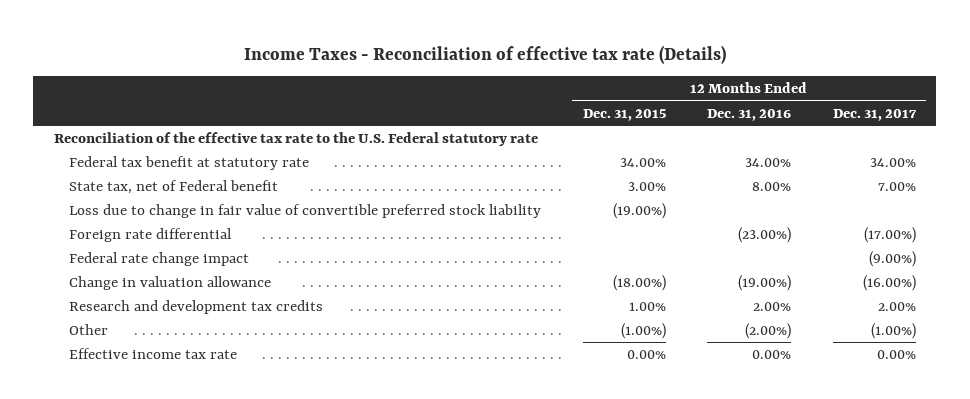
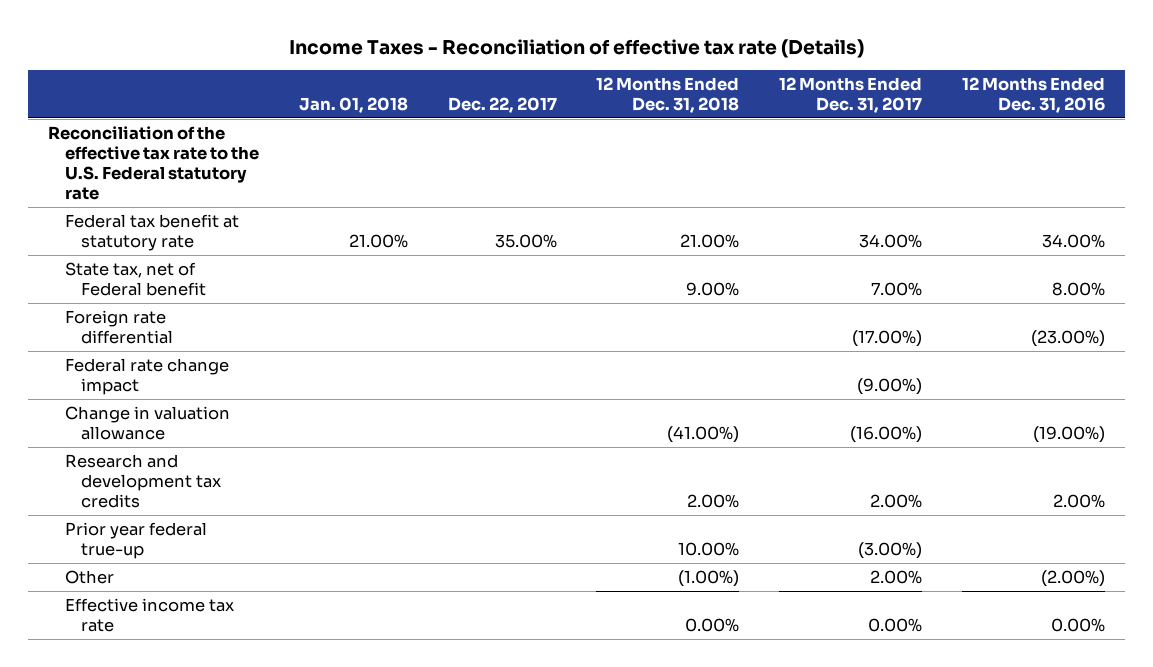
[582,108,666,121] Dec. 31, 2015 -> none
none -> [298,97,408,114] Jan. 01, 2018
none -> [447,97,557,114] Dec. 22, 2017
none -> [596,77,740,114] 12 Months Ended Dec. 31, 2018
[69,203,542,218] Loss due to change in fair value of convertible preferred stock liability -> none
none -> [64,521,207,559] Prior year federal true-up
[870,322,916,339] (1.00%) -> [870,569,923,584] 2.00%

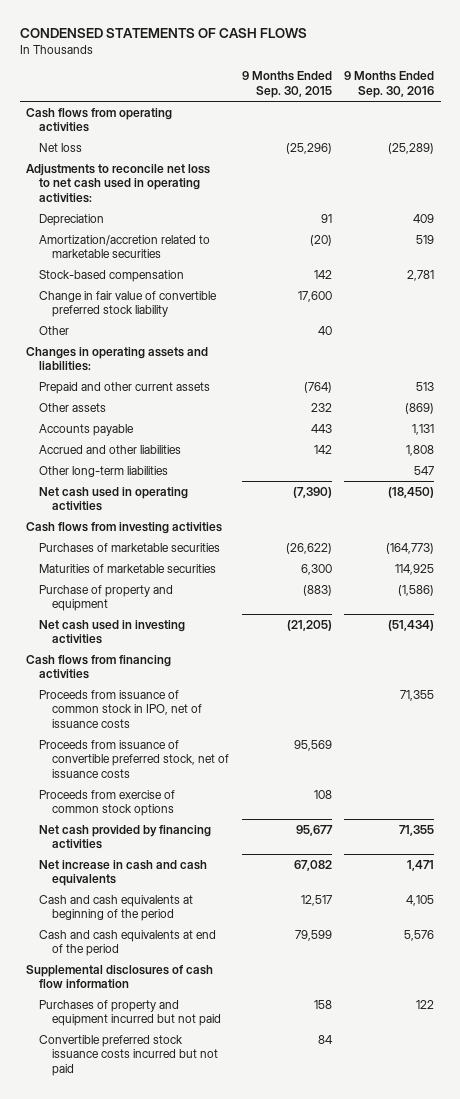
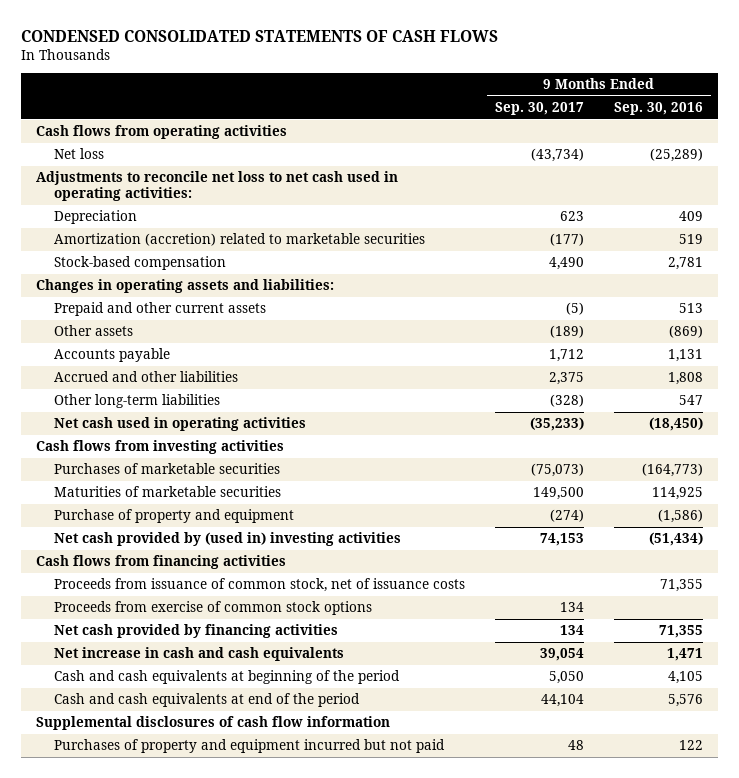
[19,28,307,39] CONDENSED STATEMENTS OF CASH FLOWS -> [20,29,498,42] CONDENSED CONSOLIDATED STATEMENTS OF CASH FLOWS
[241,71,332,99] 9 Months Ended Sep. 30, 2015 -> none
none -> [495,102,585,116] Sep. 30, 2017
[38,234,210,259] Amortization/accretion related to marketable securities -> [53,233,425,247] Amortization (accretion) related to marketable securities
[38,290,217,318] Change in fair value of convertible preferred stock liability -> none
[38,325,69,335] Other -> none
[38,619,185,645] Net cash used in investing activities -> [53,532,401,547] Net cash provided by (used in) investing activities
[38,739,229,778] Proceeds from issuance of convertible preferred stock, net of issuance costs -> none
[38,689,202,728] Proceeds from issuance of common stock in IPO, net of issuance costs -> [53,578,465,593] Proceeds from issuance of common stock, net of issuance costs
[38,1034,218,1076] Convertible preferred stock issuance costs incurred but not paid -> none

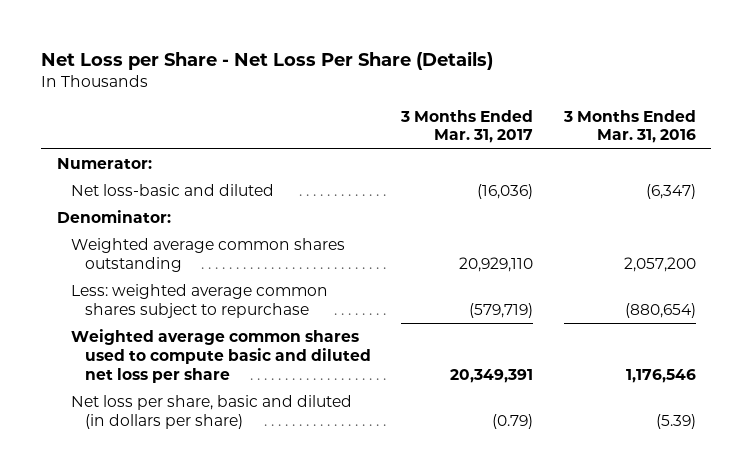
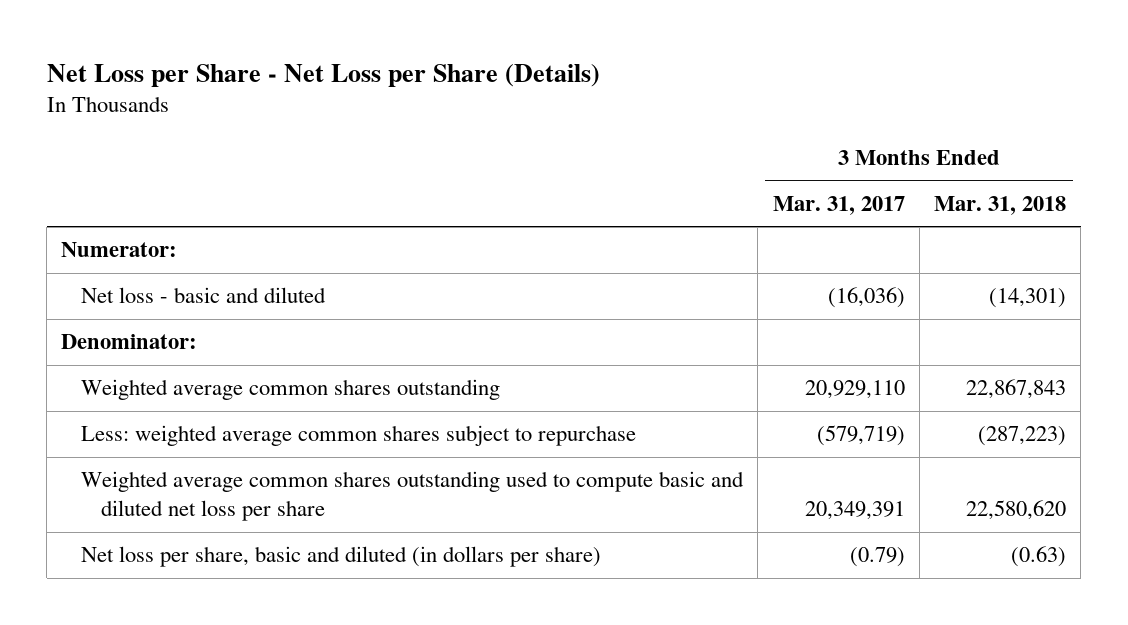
[41,50,494,70] Net Loss per Share - Net Loss Per Share (Details) -> [46,63,600,87] Net Loss per Share - Net Loss per Share (Details)
[562,109,696,144] 3 Months Ended Mar. 31, 2016 -> none
none -> [934,195,1067,215] Mar. 31, 2018
[70,184,274,197] Net loss-basic and diluted -> [81,287,327,304] Net loss - basic and diluted
[70,329,371,383] Weighted average common shares used to compute basic and diluted net loss per share -> [81,471,745,522] Weighted average common shares outstanding used to compute basic and diluted net loss per share

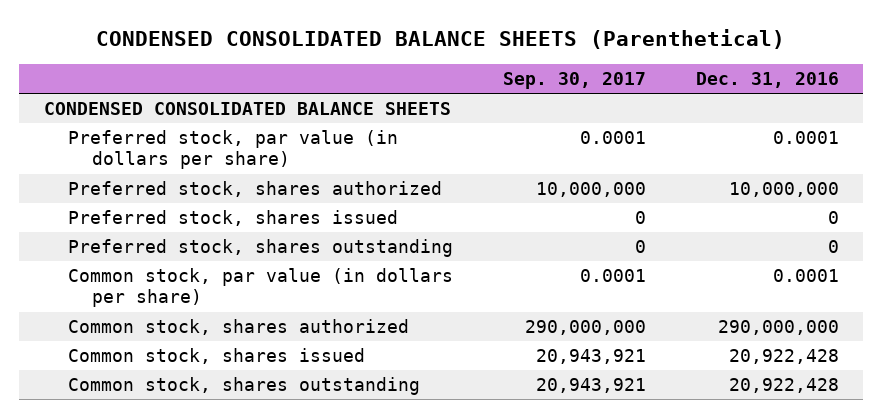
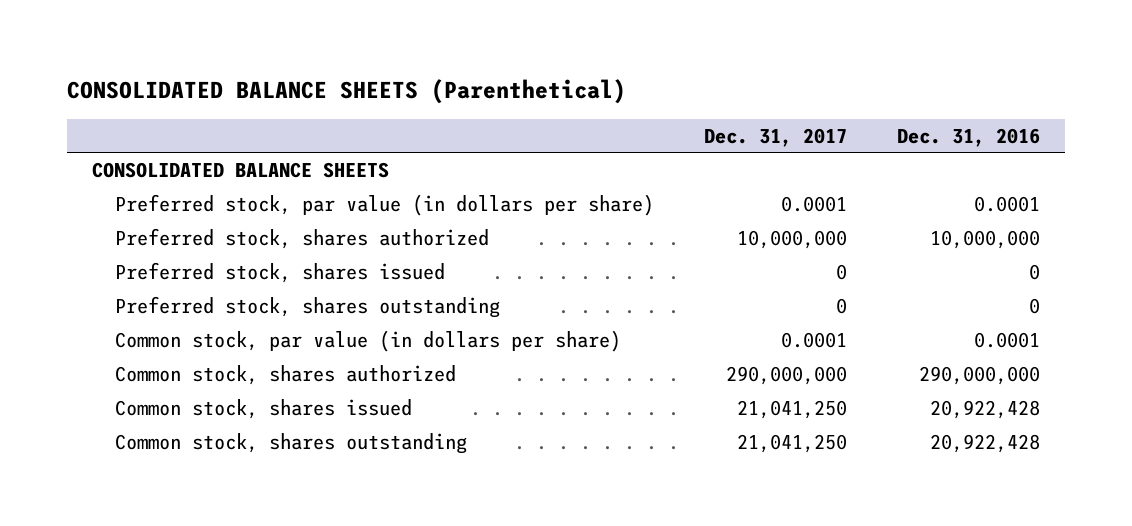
[96,29,786,50] CONDENSED CONSOLIDATED BALANCE SHEETS (Parenthetical) -> [67,79,627,105] CONSOLIDATED BALANCE SHEETS (Parenthetical)
[502,72,646,90] Sep. 30, 2017 -> none
none -> [703,127,847,147] Dec. 31, 2017
[43,102,451,116] CONDENSED CONSOLIDATED BALANCE SHEETS -> [92,162,390,179] CONSOLIDATED BALANCE SHEETS

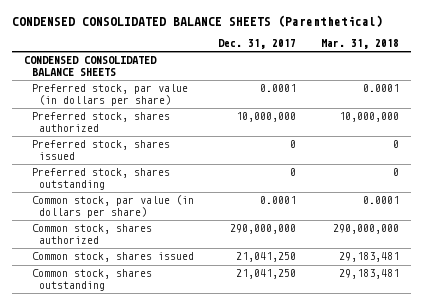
[67,79,627,105] CONSOLIDATED BALANCE SHEETS (Parenthetical) -> [12,15,384,28] CONDENSED CONSOLIDATED BALANCE SHEETS (Parenthetical)
[896,127,1040,147] Dec. 31, 2016 -> none
none -> [320,39,399,50] Mar. 31, 2018
[92,162,390,179] CONSOLIDATED BALANCE SHEETS -> [24,56,158,76] CONDENSED CONSOLIDATED BALANCE SHEETS

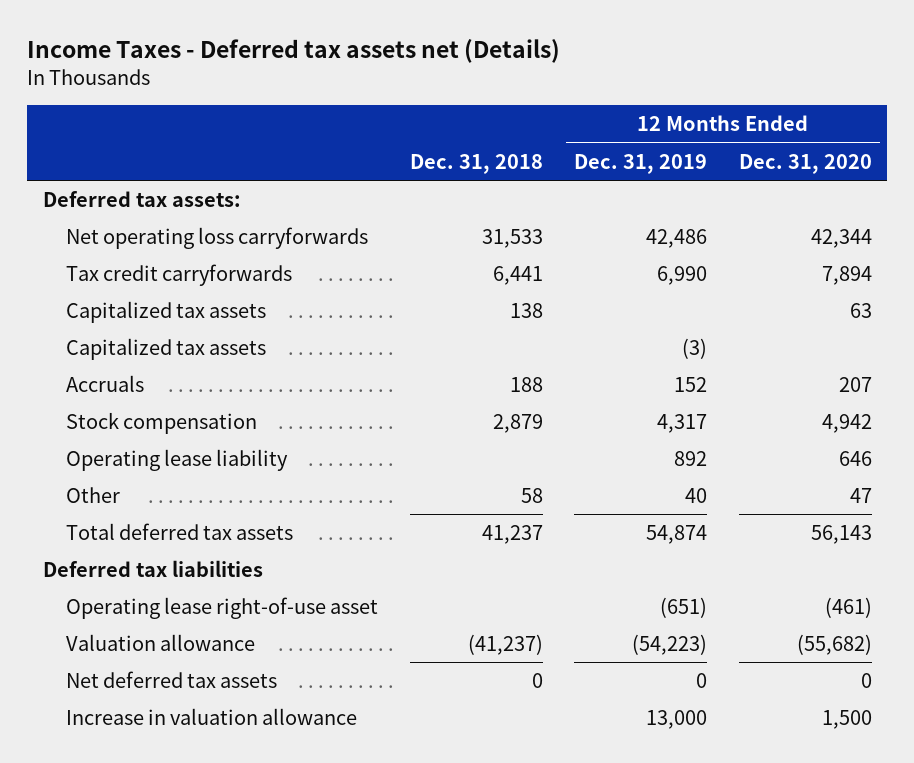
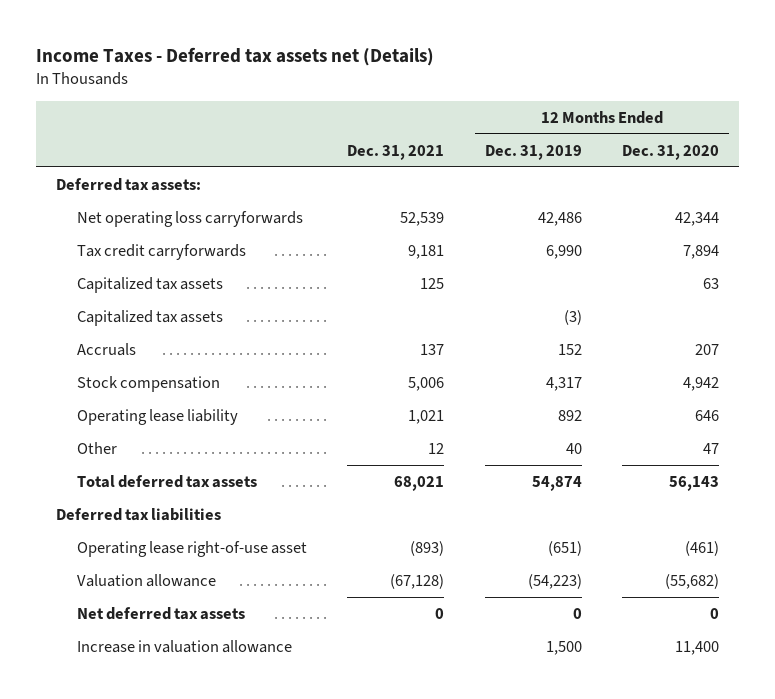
[409,153,543,174] Dec. 31, 2018 -> none
none -> [347,144,445,160] Dec. 31, 2021
[646,710,708,730] 13,000 -> [545,640,582,655] 1,500
[821,710,872,730] 1,500 -> [675,640,720,655] 11,400

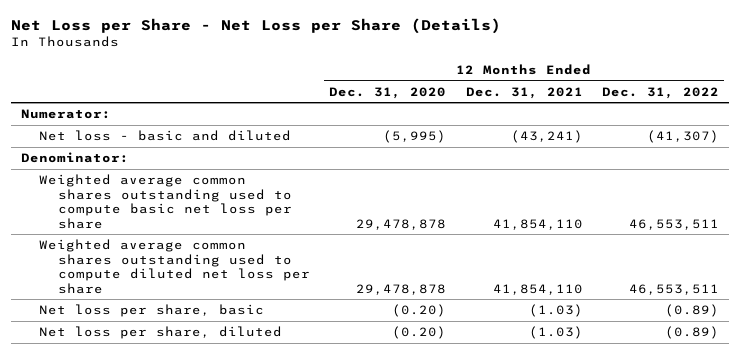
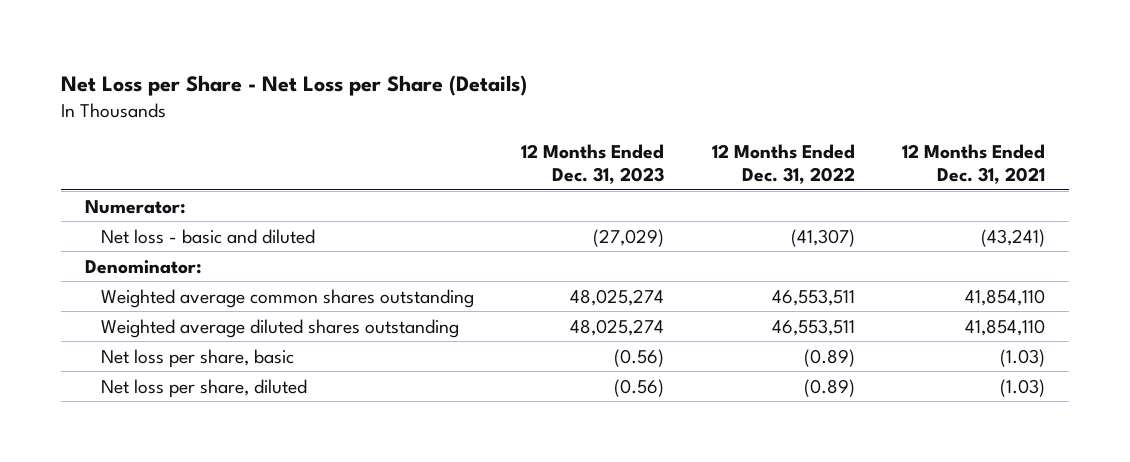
[329,86,447,99] Dec. 31, 2020 -> none
none -> [521,143,665,184] 12 Months Ended Dec. 31, 2023
[39,174,292,229] Weighted average common shares outstanding used to compute basic net loss per share -> [100,288,474,308] Weighted average common shares outstanding
[39,239,310,294] Weighted average common shares outstanding used to compute diluted net loss per share -> [100,318,459,338] Weighted average diluted shares outstanding

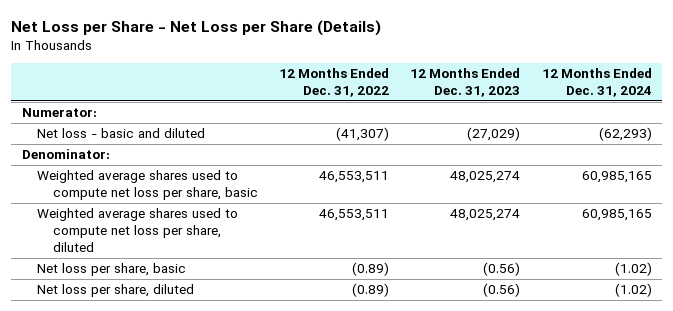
[902,143,1046,184] 12 Months Ended Dec. 31, 2021 -> none
none -> [541,67,652,98] 12 Months Ended Dec. 31, 2024
[100,288,474,308] Weighted average common shares outstanding -> [37,170,258,201] Weighted average shares used to compute net loss per share, basic
[100,318,459,338] Weighted average diluted shares outstanding -> [37,208,239,253] Weighted average shares used to compute net loss per share, diluted

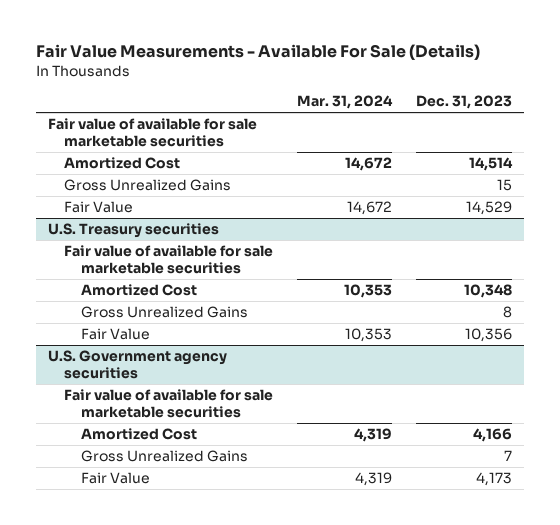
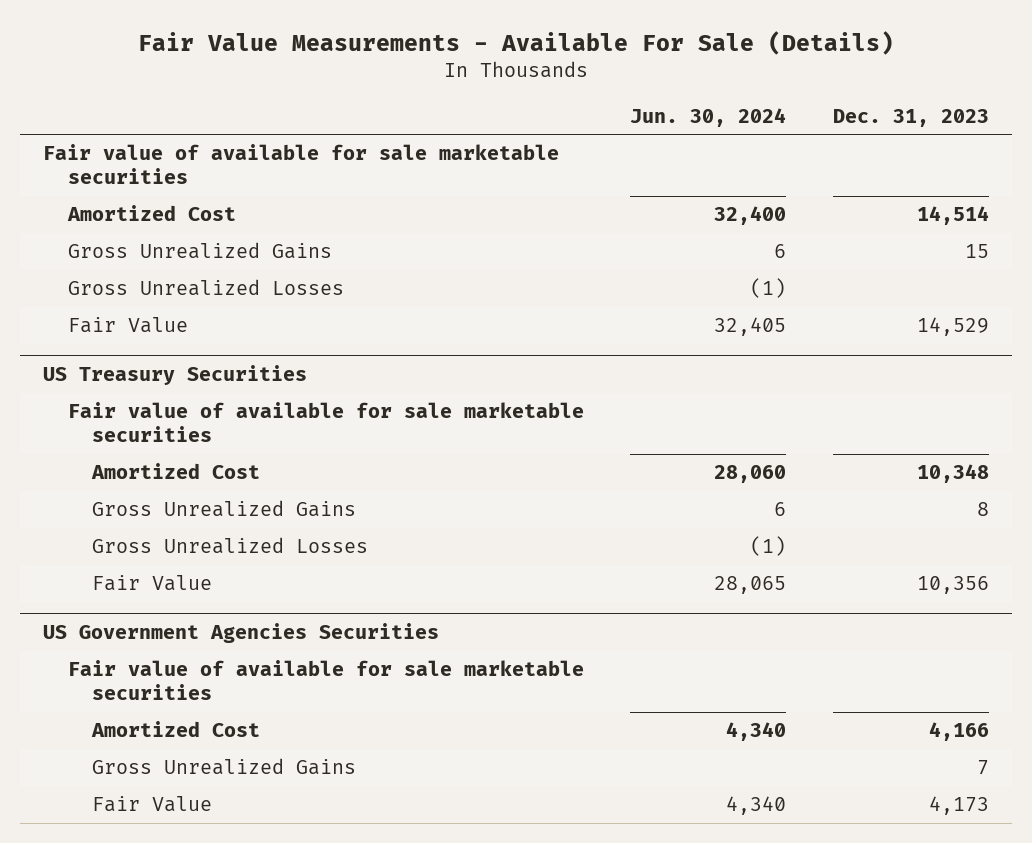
[297,95,394,110] Mar. 31, 2024 -> none
none -> [630,107,787,127] Jun. 30, 2024
none -> [67,279,344,297] Gross Unrealized Losses
[47,223,219,239] U.S. Treasury securities -> [43,365,308,386] US Treasury Securities
none -> [91,537,368,555] Gross Unrealized Losses
[47,350,227,380] U.S. Government agency securities -> [43,623,440,644] US Government Agencies Securities

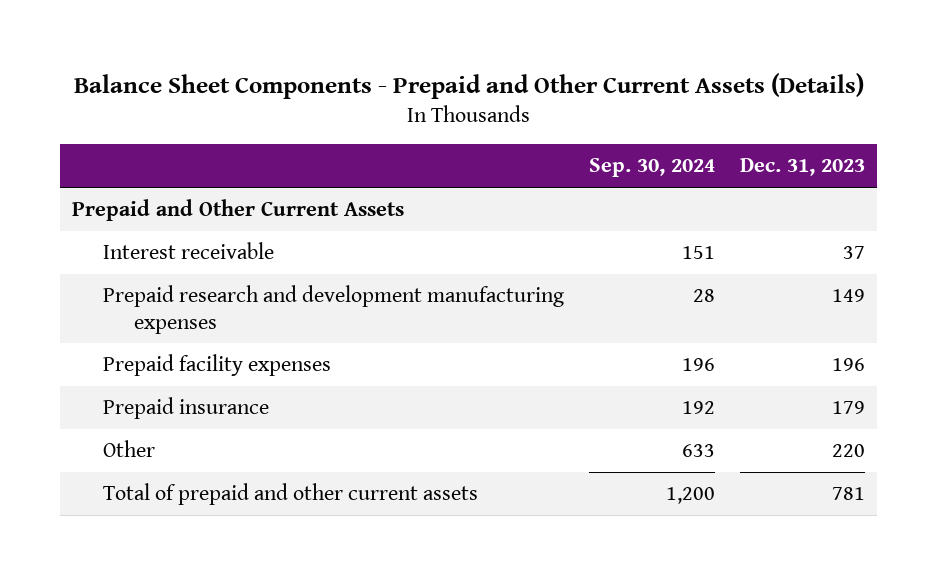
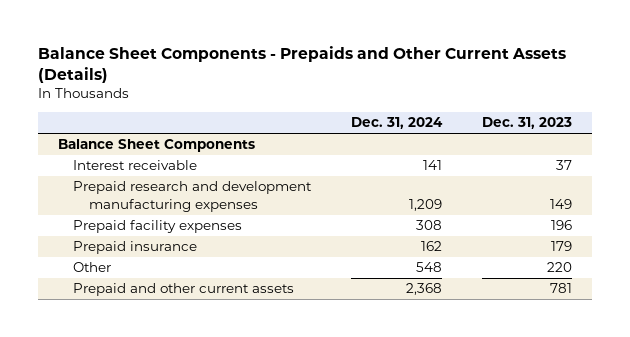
[73,73,864,100] Balance Sheet Components - Prepaid and Other Current Assets (Details) -> [37,45,566,83] Balance Sheet Components - Prepaids and Other Current Assets (Details)
[589,158,716,178] Sep. 30, 2024 -> none
none -> [351,117,444,130] Dec. 31, 2024
[72,199,405,222] Prepaid and Other Current Assets -> none
none -> [57,139,255,153] Balance Sheet Components
[103,483,479,506] Total of prepaid and other current assets -> [73,283,295,297] Prepaid and other current assets

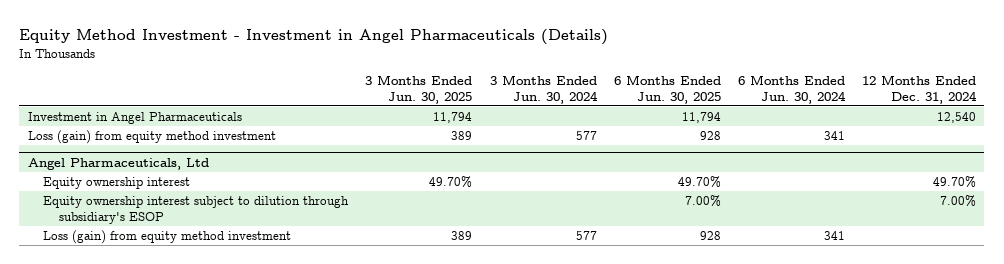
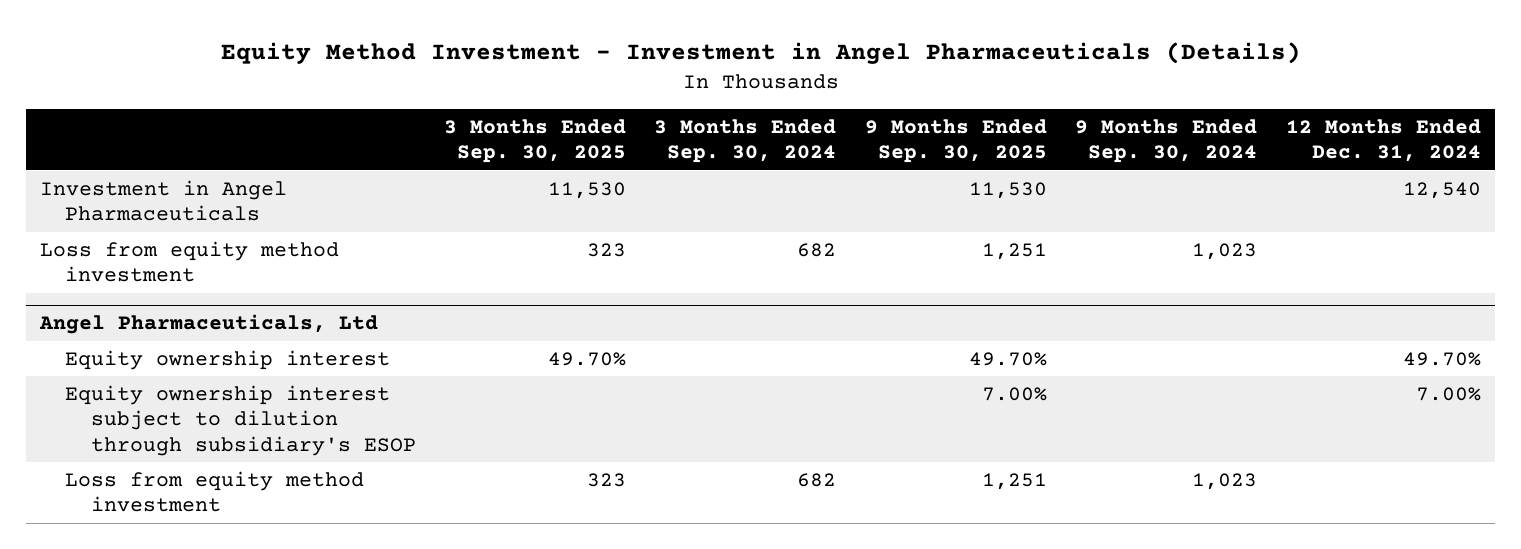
[365,75,473,104] 3 Months Ended Jun. 30, 2025 -> none
[489,75,598,104] 3 Months Ended Jun. 30, 2024 -> none
[613,75,721,104] 6 Months Ended Jun. 30, 2025 -> none
[737,75,846,104] 6 Months Ended Jun. 30, 2024 -> none
none -> [443,119,626,164] 3 Months Ended Sep. 30, 2025
none -> [654,119,837,164] 3 Months Ended Sep. 30, 2024
none -> [864,119,1047,164] 9 Months Ended Sep. 30, 2025
none -> [1075,119,1258,164] 9 Months Ended Sep. 30, 2024
[27,130,276,145] Loss (gain) from equity method investment -> [40,240,340,283] Loss from equity method investment
[43,230,292,245] Loss (gain) from equity method investment -> [65,470,365,513] Loss from equity method investment

